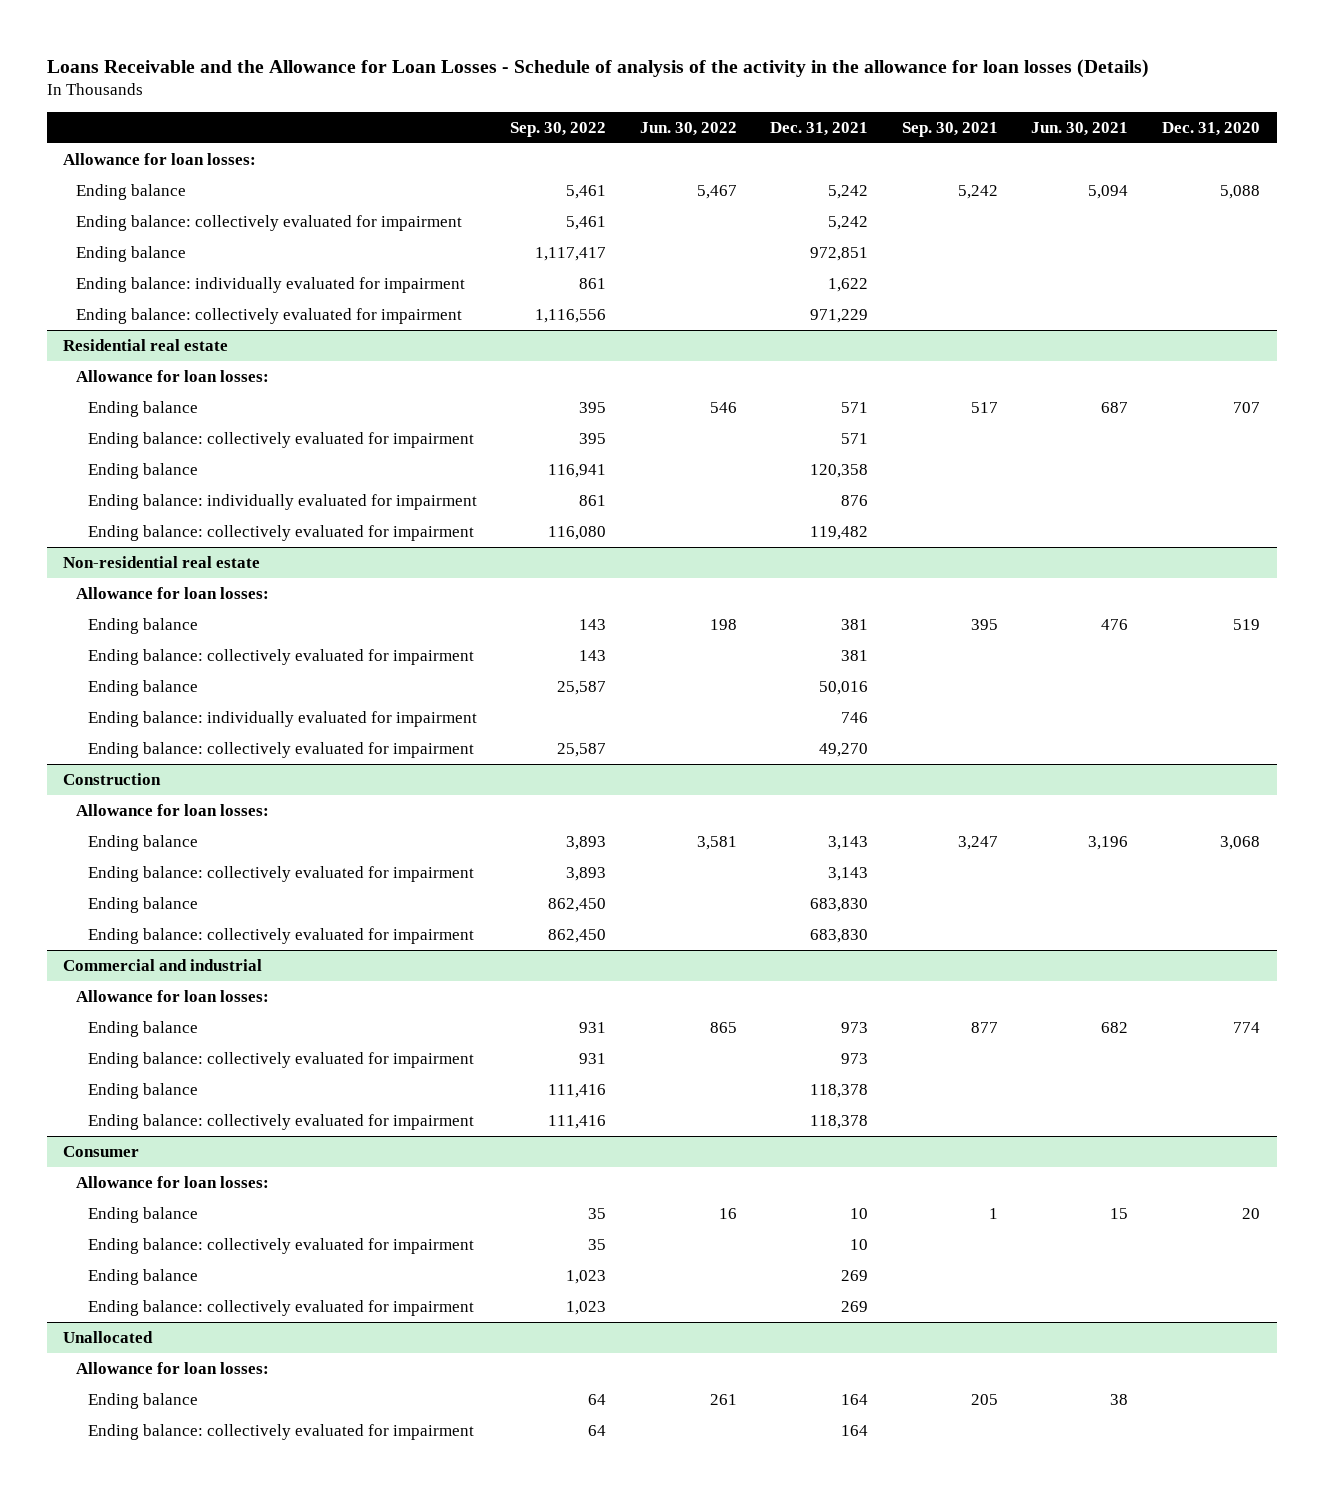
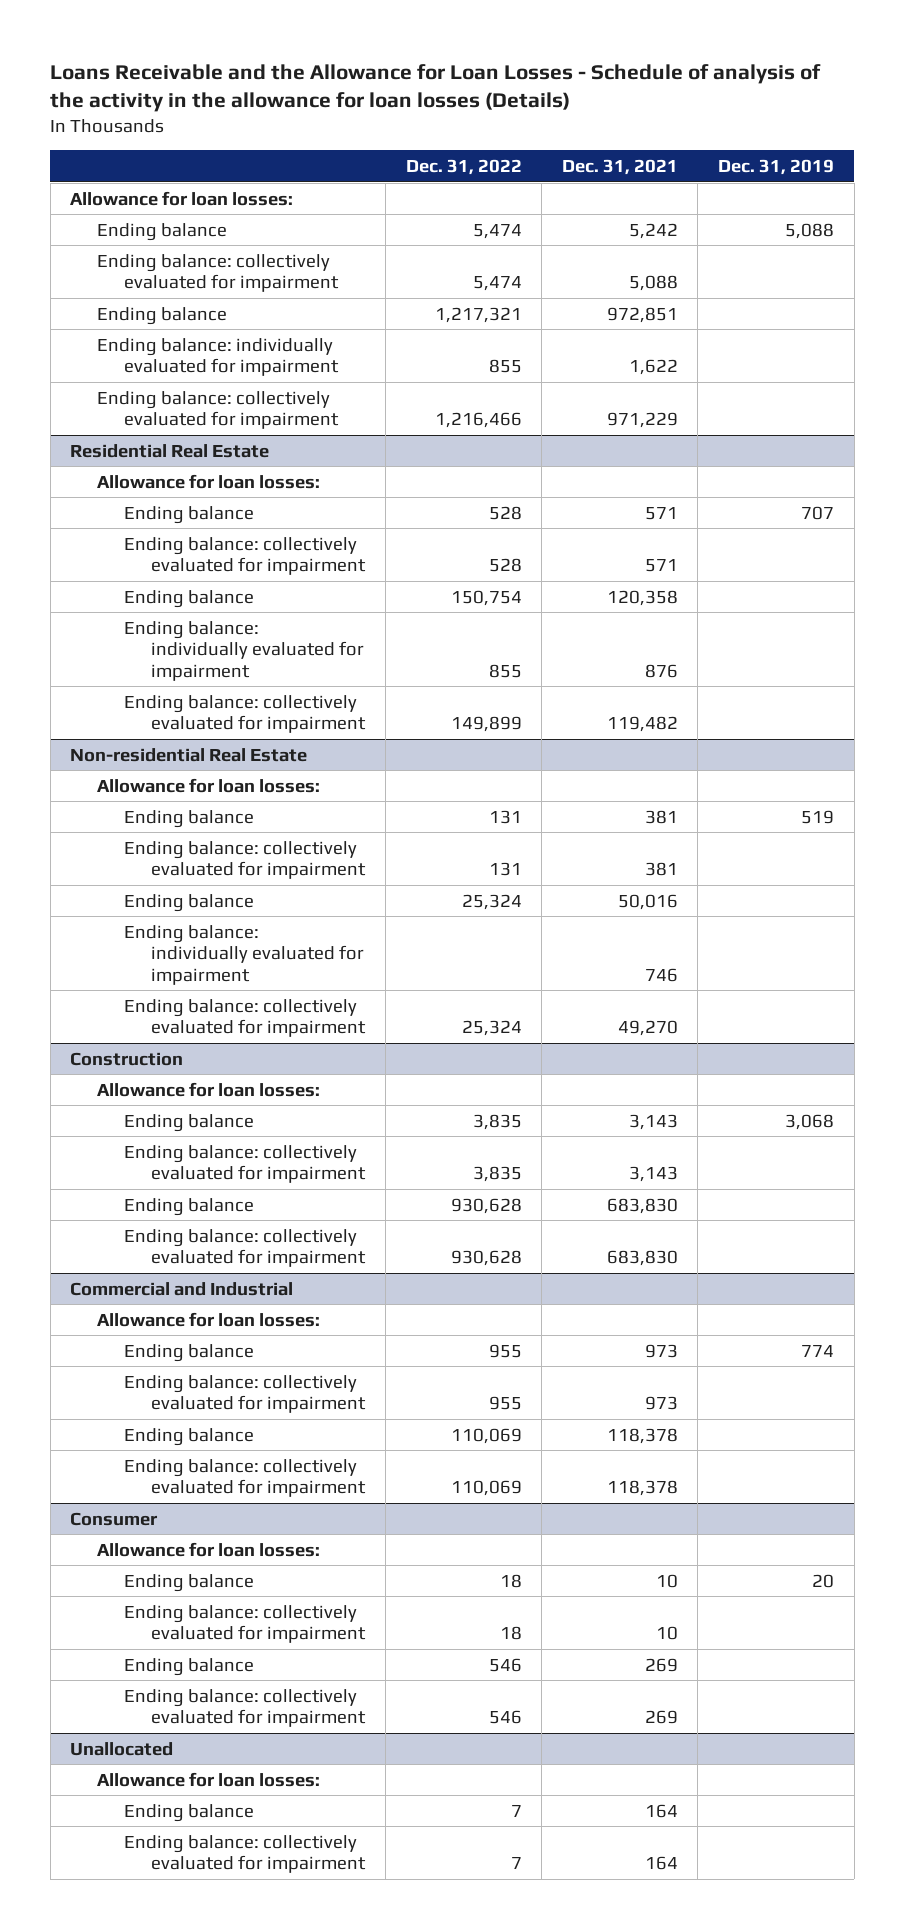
[510,121,607,137] Sep. 30, 2022 -> none
[639,121,737,136] Jun. 30, 2022 -> none
[901,121,998,137] Sep. 30, 2021 -> none
[1031,121,1129,136] Jun. 30, 2021 -> none
[1161,121,1260,136] Dec. 31, 2020 -> none
none -> [405,159,522,176] Dec. 31, 2022
none -> [718,159,835,176] Dec. 31, 2019
[828,215,869,230] 5,242 -> [628,275,678,292] 5,088
[63,338,229,351] Residential real estate -> [70,443,270,458] Residential Real Estate
[63,555,261,568] Non-residential real estate -> [70,747,308,762] Non-residential Real Estate
[63,958,263,971] Commercial and industrial -> [70,1281,294,1296] Commercial and Industrial

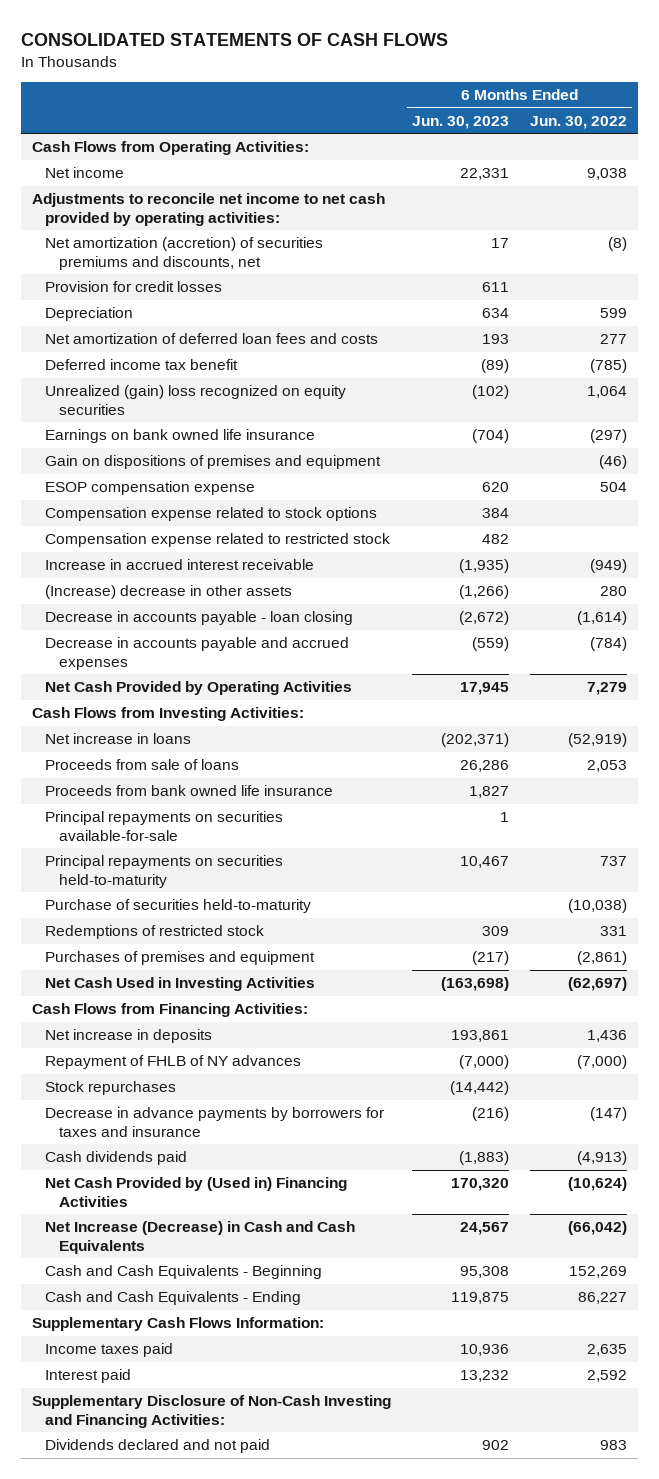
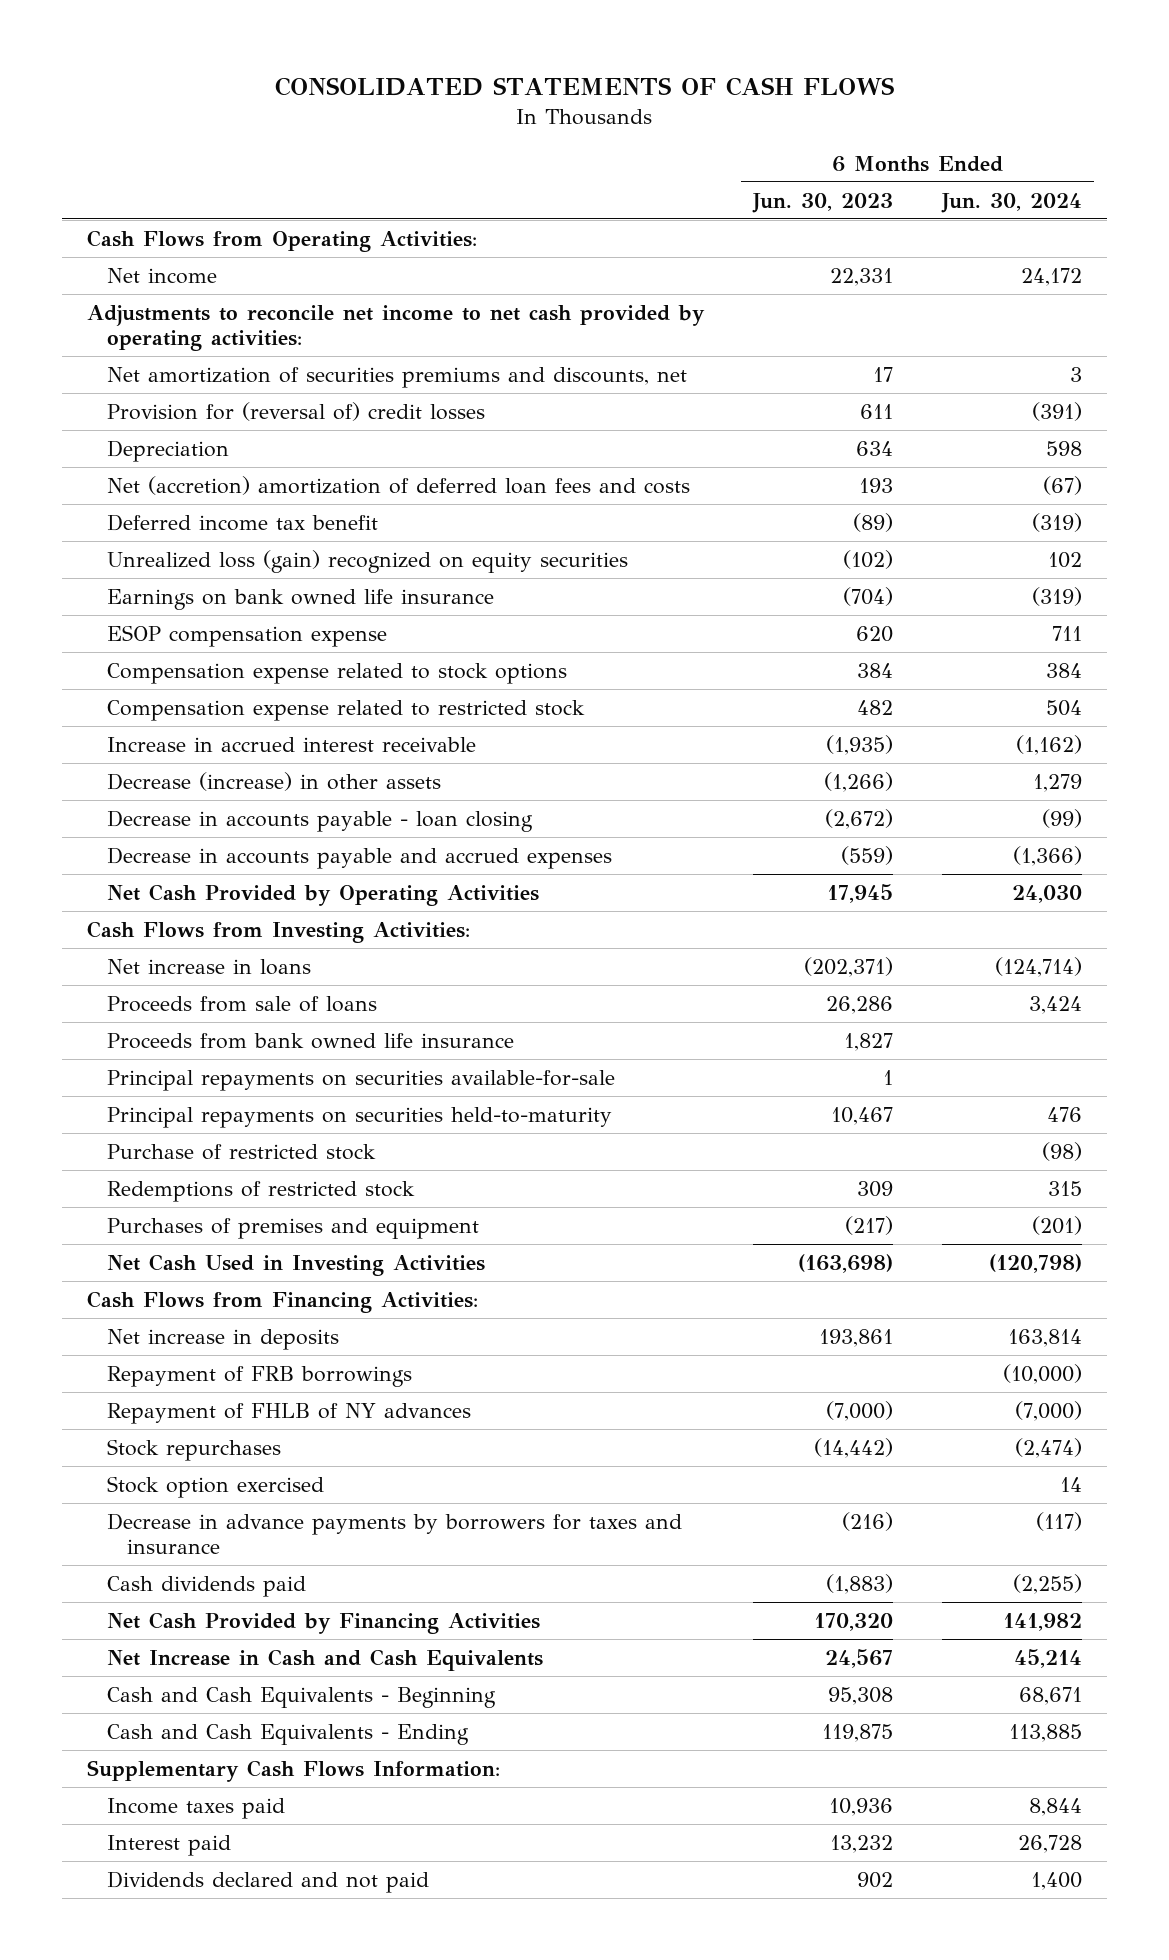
[530,116,628,130] Jun. 30, 2022 -> none
none -> [941,192,1083,213] Jun. 30, 2024
[45,237,324,270] Net amortization (accretion) of securities premiums and discounts, net -> [106,366,687,388] Net amortization of securities premiums and discounts, net
[45,281,223,293] Provision for credit losses -> [106,401,485,421] Provision for (reversal of) credit losses
[45,333,379,345] Net amortization of deferred loan fees and costs -> [106,475,690,495] Net (accretion) amortization of deferred loan fees and costs
[45,385,347,415] Unrealized (gain) loss recognized on equity securities -> [106,549,628,573] Unrealized loss (gain) recognized on equity securities
[45,455,382,470] Gain on dispositions of premises and equipment -> none
[45,585,293,600] (Increase) decrease in other assets -> [106,771,441,791] Decrease (increase) in other assets
[45,899,312,914] Purchase of securities held-to-maturity -> none
none -> [106,1143,376,1160] Purchase of restricted stock
none -> [106,1365,412,1387] Repayment of FRB borrowings
none -> [106,1475,324,1498] Stock option exercised
[45,1177,348,1207] Net Cash Provided by (Used in) Financing Activities -> [106,1611,540,1634] Net Cash Provided by Financing Activities
[45,1221,356,1254] Net Increase (Decrease) in Cash and Cash Equivalents -> [106,1648,543,1671] Net Increase in Cash and Cash Equivalents
[31,1395,391,1428] Supplementary Disclosure of Non-Cash Investing and Financing Activities: -> none

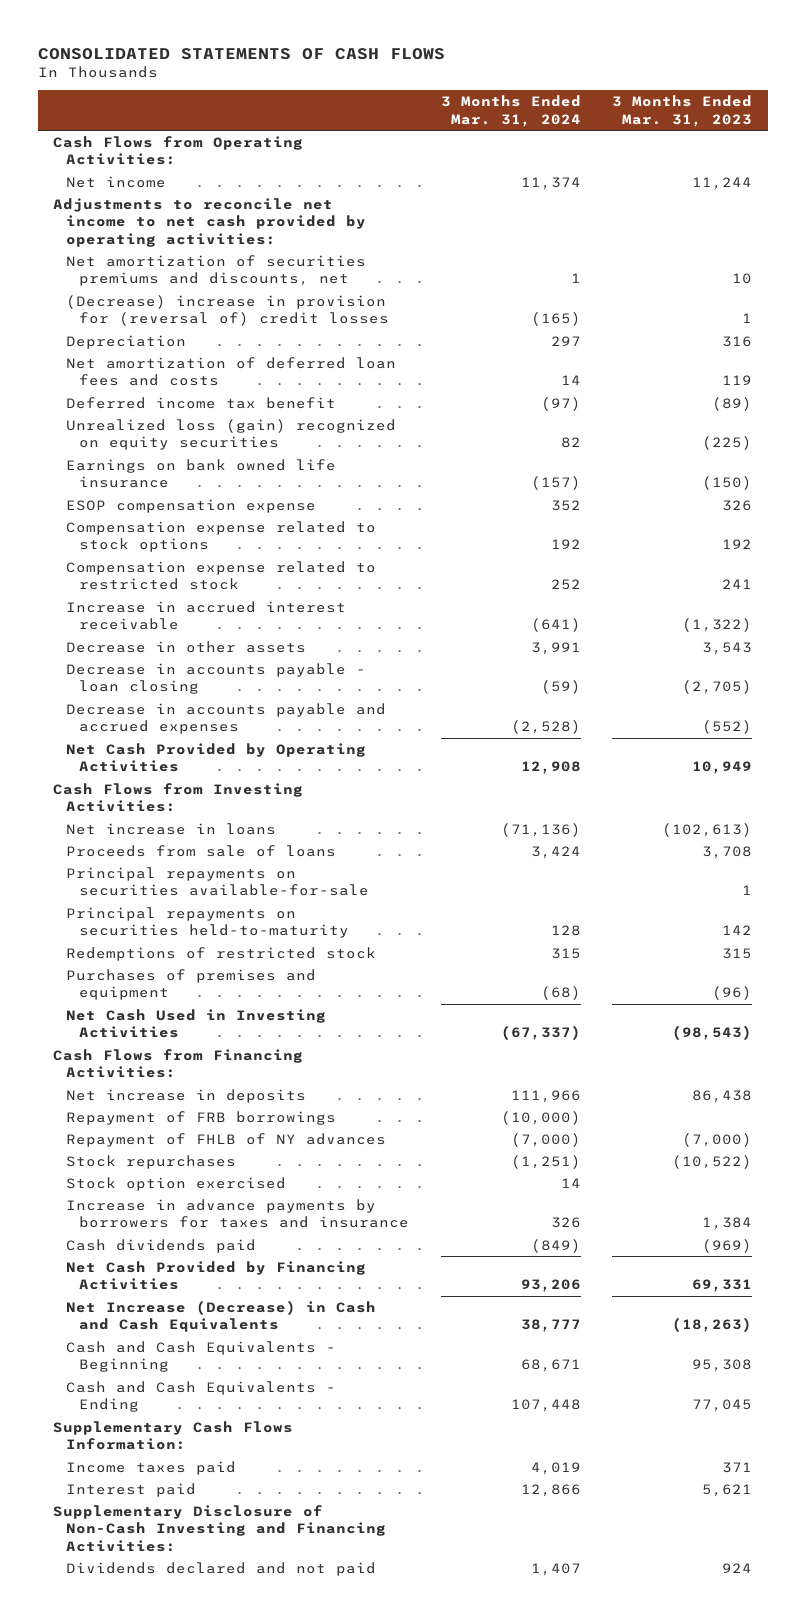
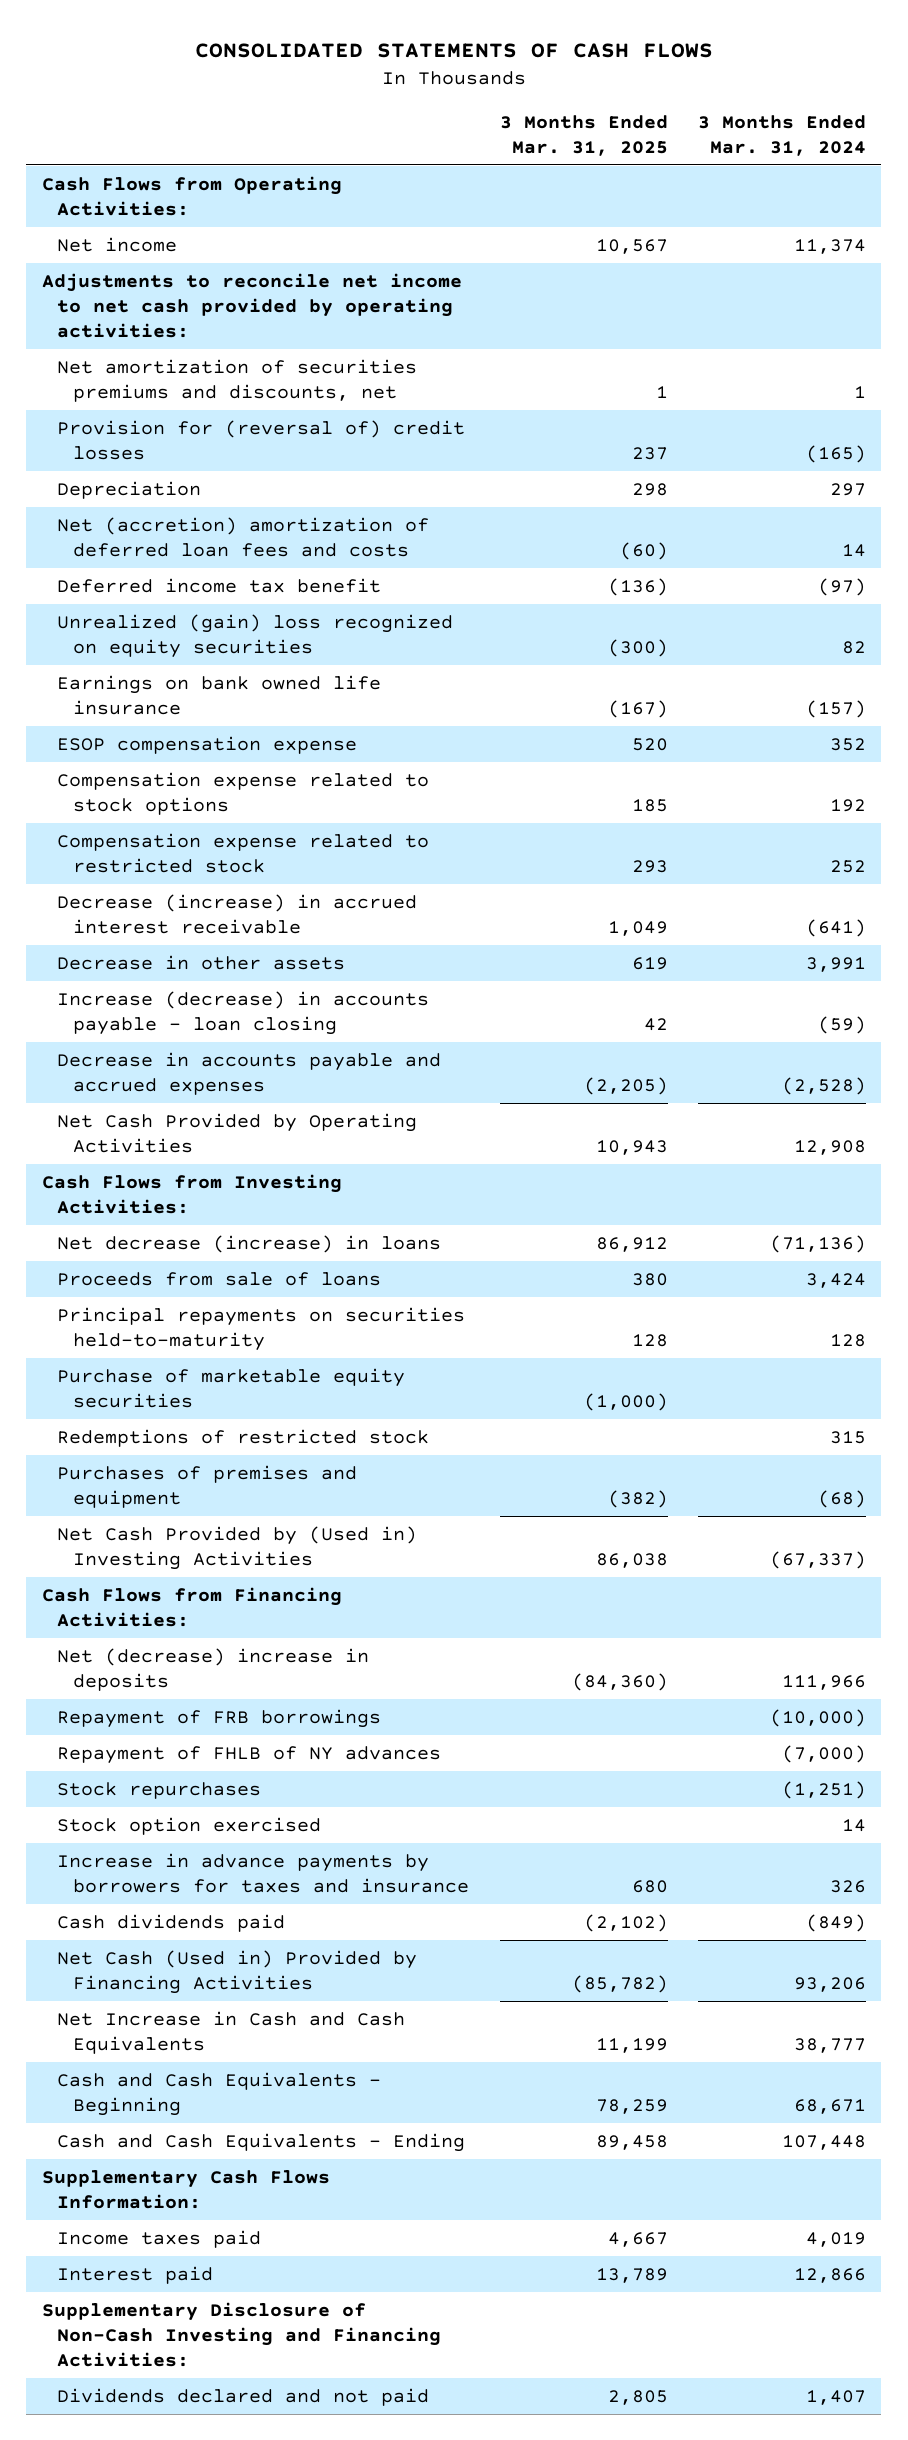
[611,95,752,127] 3 Months Ended Mar. 31, 2023 -> none
none -> [499,114,668,156] 3 Months Ended Mar. 31, 2025
[66,294,390,327] (Decrease) increase in provision for (reversal of) credit losses -> [57,419,466,460] Provision for (reversal of) credit losses
[66,356,397,387] Net amortization of deferred loan fees and costs -> [57,516,430,557] Net (accretion) amortization of deferred loan fees and costs
[66,418,397,451] Unrealized loss (gain) recognized on equity securities -> [57,613,454,658] Unrealized (gain) loss recognized on equity securities
[66,600,347,631] Increase in accrued interest receivable -> [57,893,418,934] Decrease (increase) in accrued interest receivable
[66,662,367,695] Decrease in accounts payable - loan closing -> [57,990,430,1035] Increase (decrease) in accounts payable - loan closing
[66,822,277,835] Net increase in loans -> [57,1234,442,1253] Net decrease (increase) in loans
[66,866,370,897] Principal repayments on securities available-for-sale -> none
none -> [57,1367,406,1408] Purchase of marketable equity securities
[66,1008,327,1039] Net Cash Used in Investing Activities -> [57,1525,418,1570] Net Cash Provided by (Used in) Investing Activities
[66,1088,307,1103] Net increase in deposits -> [57,1647,370,1691] Net (decrease) increase in deposits
[66,1260,367,1291] Net Cash Provided by Financing Activities -> [57,1949,418,1994] Net Cash (Used in) Provided by Financing Activities
[66,1299,377,1333] Net Increase (Decrease) in Cash and Cash Equivalents -> [57,2010,406,2054] Net Increase in Cash and Cash Equivalents

